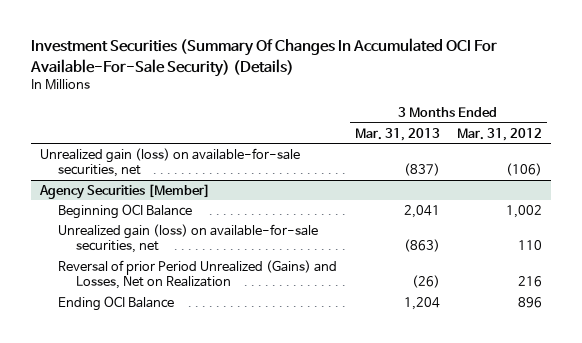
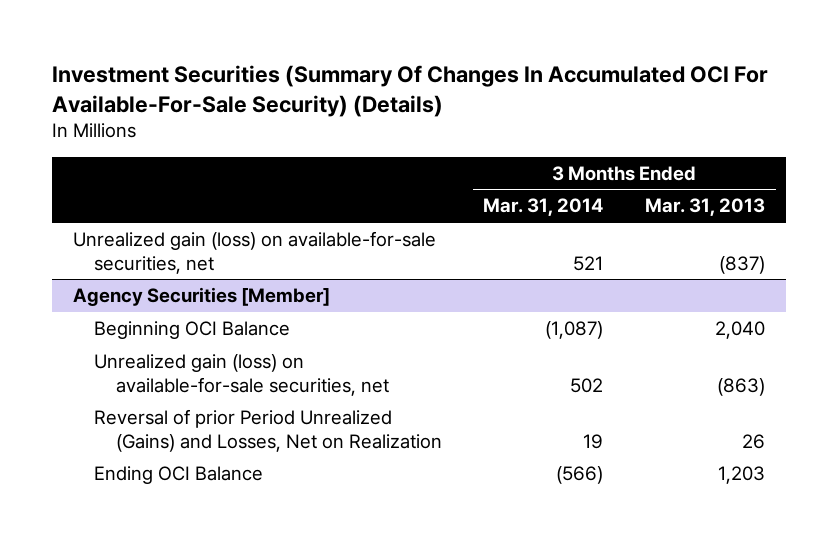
[457,127,543,141] Mar. 31, 2012 -> none
none -> [483,198,604,217] Mar. 31, 2014
[403,204,440,218] 2,041 -> [715,321,766,340] 2,040
[411,275,440,289] (26) -> [742,433,766,449] 26
[403,296,440,310] 1,204 -> [718,466,766,485] 1,203

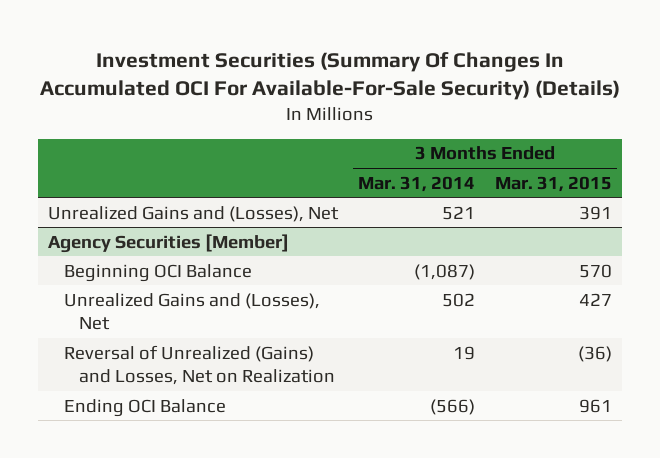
[645,198,766,217] Mar. 31, 2013 -> none
none -> [494,175,612,192] Mar. 31, 2015
[73,231,437,274] Unrealized gain (loss) on available-for-sale securities, net -> [48,205,340,222] Unrealized Gains and (Losses), Net
[94,354,389,396] Unrealized gain (loss) on available-for-sale securities, net -> [63,292,320,331] Unrealized Gains and (Losses), Net
[94,409,442,452] Reversal of prior Period Unrealized (Gains) and Losses, Net on Realization -> [63,344,336,386] Reversal of Unrealized (Gains) and Losses, Net on Realization

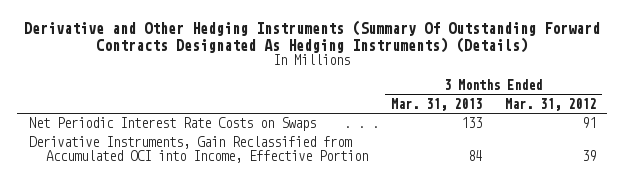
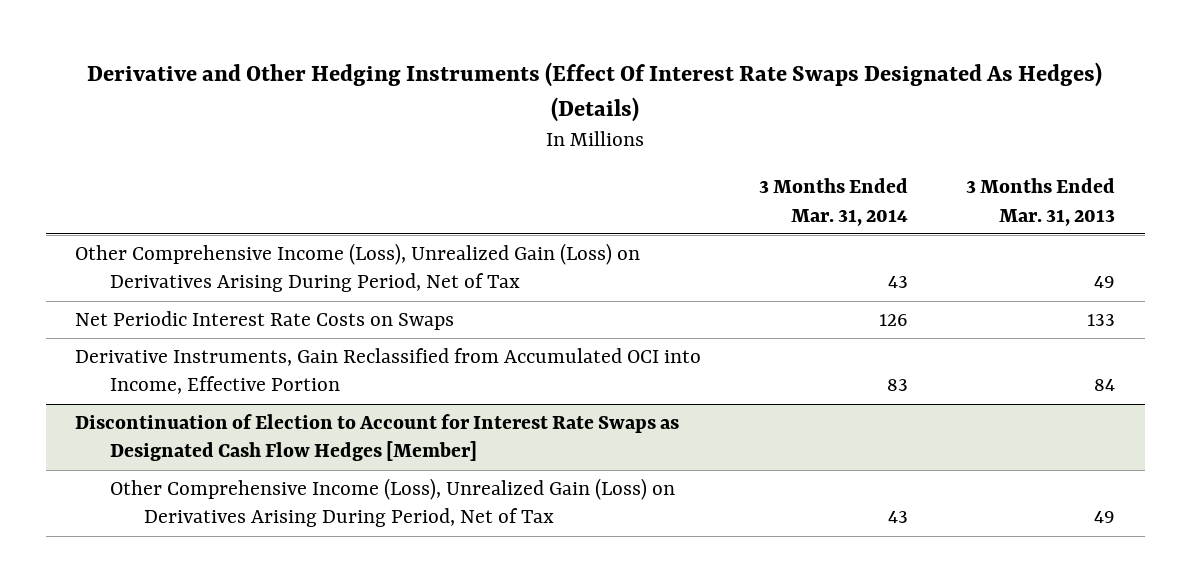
[24,19,601,53] Derivative and Other Hedging Instruments (Summary Of Outstanding Forward Contracts Designated As Hedging Instruments) (Details) -> [87,61,1103,122] Derivative and Other Hedging Instruments (Effect Of Interest Rate Swaps Designated As Hedges) (Details)
[504,97,596,111] Mar. 31, 2012 -> none
none -> [759,178,909,226] 3 Months Ended Mar. 31, 2014
none -> [75,242,641,293] Other Comprehensive Income (Loss), Unrealized Gain (Loss) on Derivatives Arising During Period, Net of Tax
none -> [75,413,680,462] Discontinuation of Election to Account for Interest Rate Swaps as Designated Cash Flow Hedges [Member]
none -> [109,477,675,528] Other Comprehensive Income (Loss), Unrealized Gain (Loss) on Derivatives Arising During Period, Net of Tax

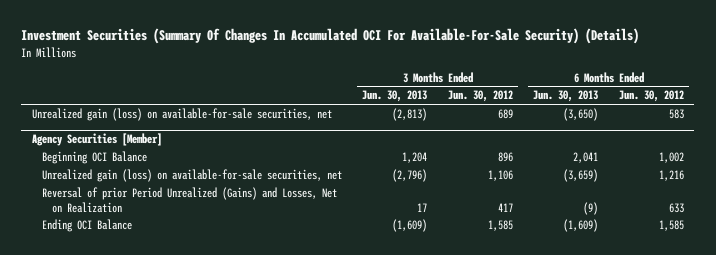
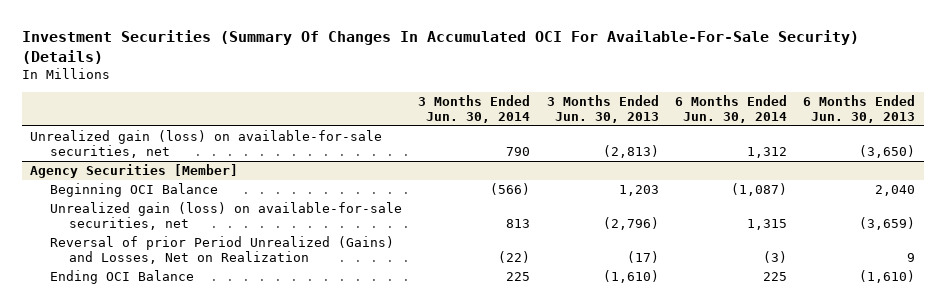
[447,90,513,103] Jun. 30, 2012 -> none
[619,90,685,103] Jun. 30, 2012 -> none
none -> [418,95,531,123] 3 Months Ended Jun. 30, 2014
none -> [675,95,788,123] 6 Months Ended Jun. 30, 2014
[402,152,428,164] 1,204 -> [618,185,659,197] 1,203
[573,152,599,164] 2,041 -> [875,185,916,197] 2,040
[417,202,428,212] 17 -> [626,250,659,263] (17)
[583,201,599,215] (9) -> [907,252,916,262] 9
[392,219,428,233] (1,609) -> [602,270,659,284] (1,610)
[563,219,599,233] (1,609) -> [859,270,916,284] (1,610)

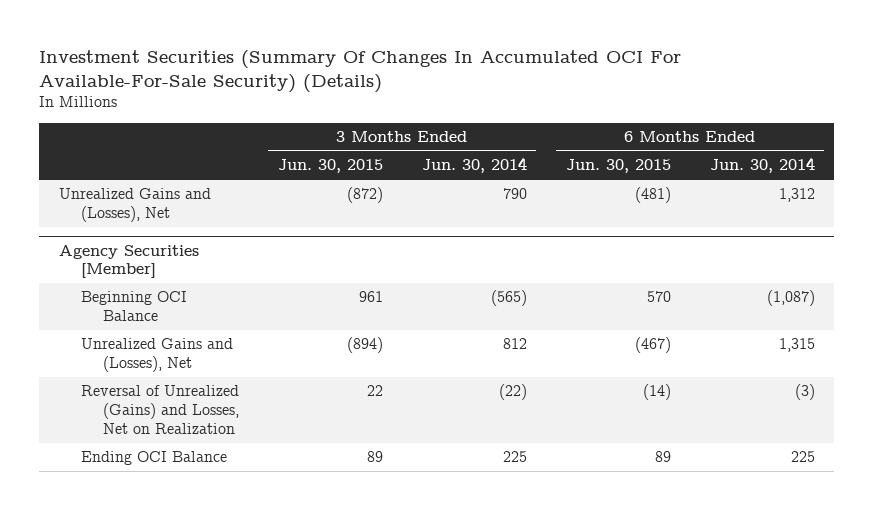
[546,95,659,123] 3 Months Ended Jun. 30, 2013 -> none
[803,95,916,123] 6 Months Ended Jun. 30, 2013 -> none
none -> [277,159,383,174] Jun. 30, 2015
none -> [565,159,671,174] Jun. 30, 2015
[30,130,383,158] Unrealized gain (loss) on available-for-sale securities, net -> [58,188,211,223] Unrealized Gains and (Losses), Net
[490,183,531,196] (566) -> [490,290,527,307] (565)
[49,202,402,230] Unrealized gain (loss) on available-for-sale securities, net -> [80,338,233,373] Unrealized Gains and (Losses), Net
[506,218,531,228] 813 -> [502,338,527,350] 812
[49,236,394,264] Reversal of prior Period Unrealized (Gains) and Losses, Net on Realization -> [80,385,239,434] Reversal of Unrealized (Gains) and Losses, Net on Realization

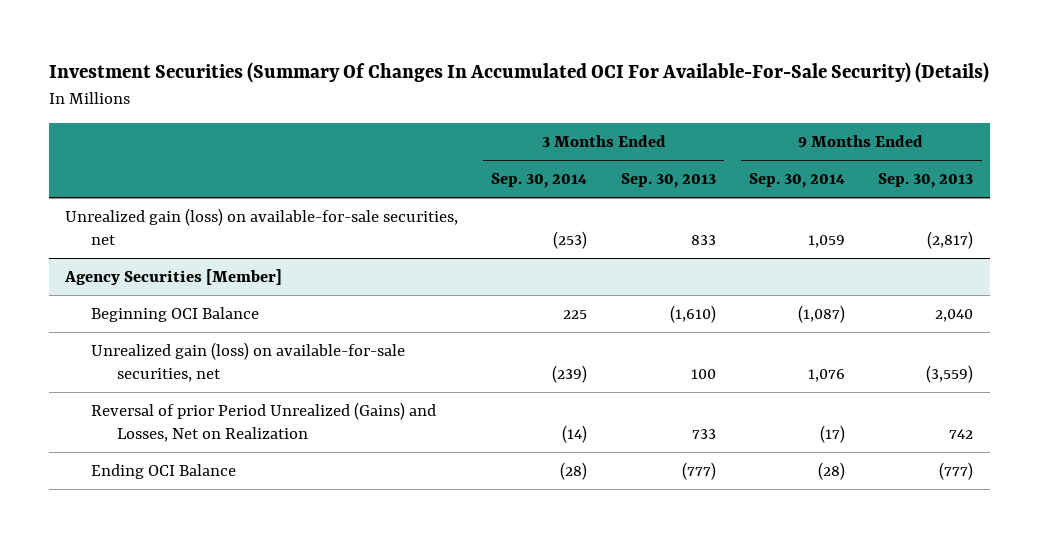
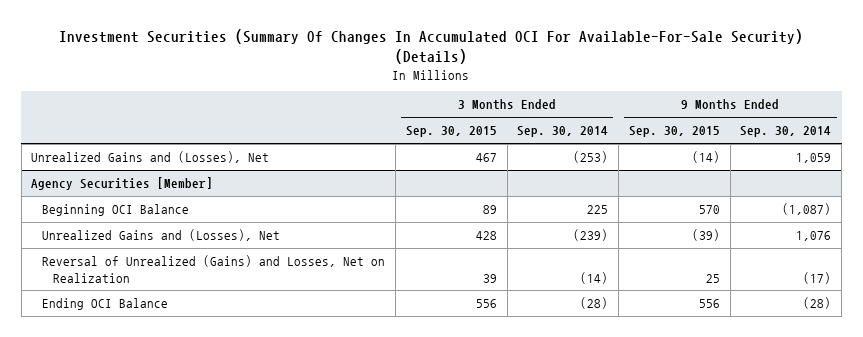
[620,173,716,189] Sep. 30, 2013 -> none
[878,173,974,189] Sep. 30, 2013 -> none
none -> [405,126,497,138] Sep. 30, 2015
none -> [628,126,720,138] Sep. 30, 2015
[65,208,459,245] Unrealized gain (loss) on available-for-sale securities, net -> [31,151,270,164] Unrealized Gains and (Losses), Net
[91,342,406,382] Unrealized gain (loss) on available-for-sale securities, net -> [42,229,281,242] Unrealized Gains and (Losses), Net
[91,402,437,442] Reversal of prior Period Unrealized (Gains) and Losses, Net on Realization -> [42,255,386,283] Reversal of Unrealized (Gains) and Losses, Net on Realization

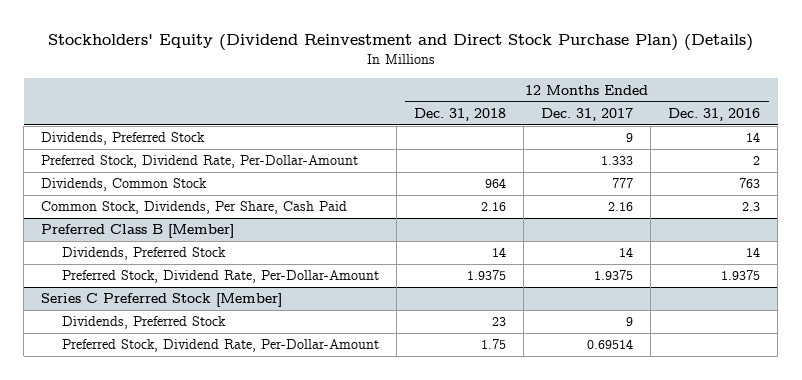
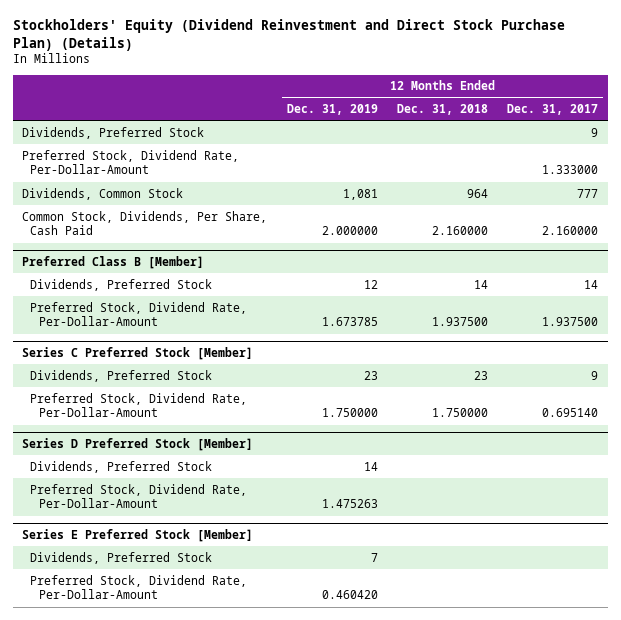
[668,108,761,122] Dec. 31, 2016 -> none
none -> [286,103,378,115] Dec. 31, 2019
[601,156,634,166] 1.333 -> [542,165,599,175] 1.333000
[480,202,506,212] 2.16 -> [432,226,489,236] 2.160000
[608,202,634,212] 2.16 -> [542,226,599,236] 2.160000
[466,270,506,281] 1.9375 -> [432,317,489,327] 1.937500
[594,270,634,281] 1.9375 -> [542,317,599,327] 1.937500
[480,339,506,350] 1.75 -> [432,408,489,418] 1.750000
[587,339,634,350] 0.69514 -> [542,408,599,418] 0.695140
none -> [22,437,254,451] Series D Preferred Stock [Member]
none -> [30,460,213,473] Dividends, Preferred Stock
none -> [30,483,248,509] Preferred Stock, Dividend Rate, Per-Dollar-Amount
none -> [22,528,254,542] Series E Preferred Stock [Member]
none -> [30,551,213,564] Dividends, Preferred Stock
none -> [30,574,248,600] Preferred Stock, Dividend Rate, Per-Dollar-Amount

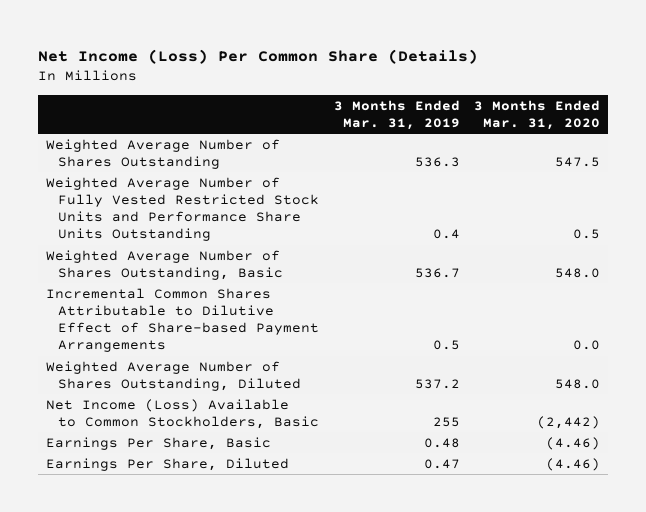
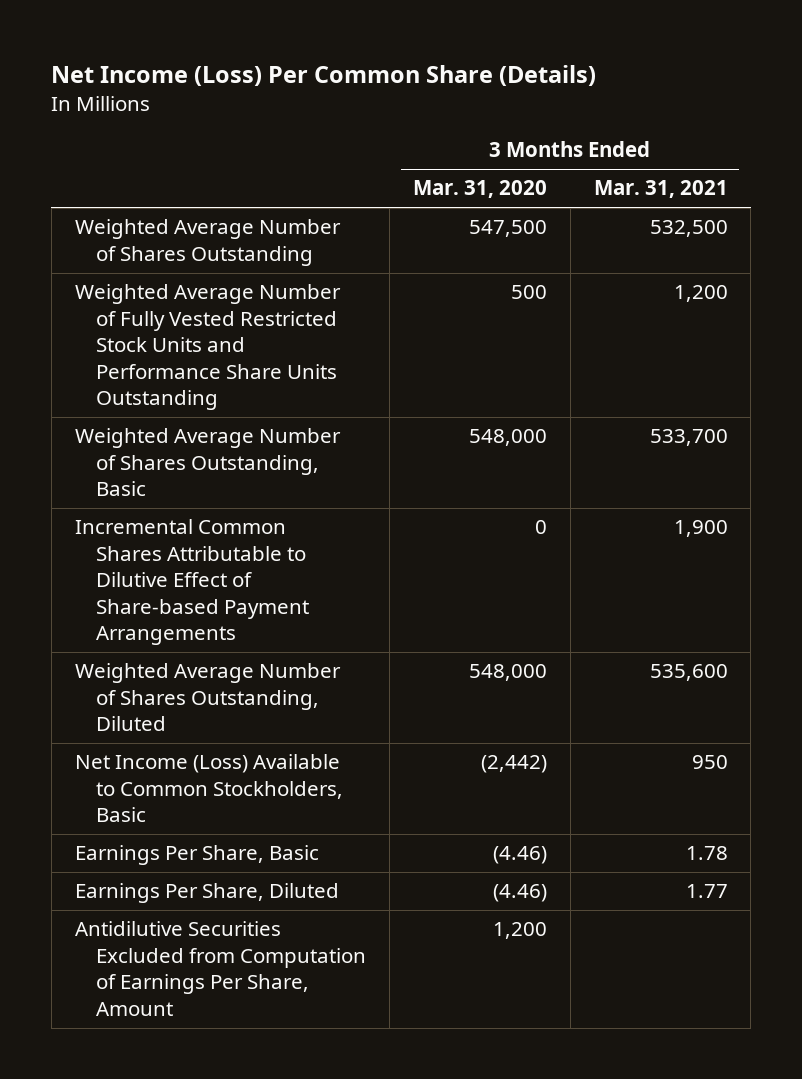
[333,99,460,130] 3 Months Ended Mar. 31, 2019 -> none
none -> [593,180,728,199] Mar. 31, 2021
[555,157,601,168] 547.5 -> [468,220,547,238] 547,500
[573,229,601,240] 0.5 -> [510,285,547,300] 500
[555,268,601,279] 548.0 -> [468,429,547,447] 548,000
[573,340,601,351] 0.0 -> [534,520,547,535] 0
[555,379,601,390] 548.0 -> [468,664,547,682] 548,000
none -> [74,921,367,1016] Antidilutive Securities Excluded from Computation of Earnings Per Share, Amount

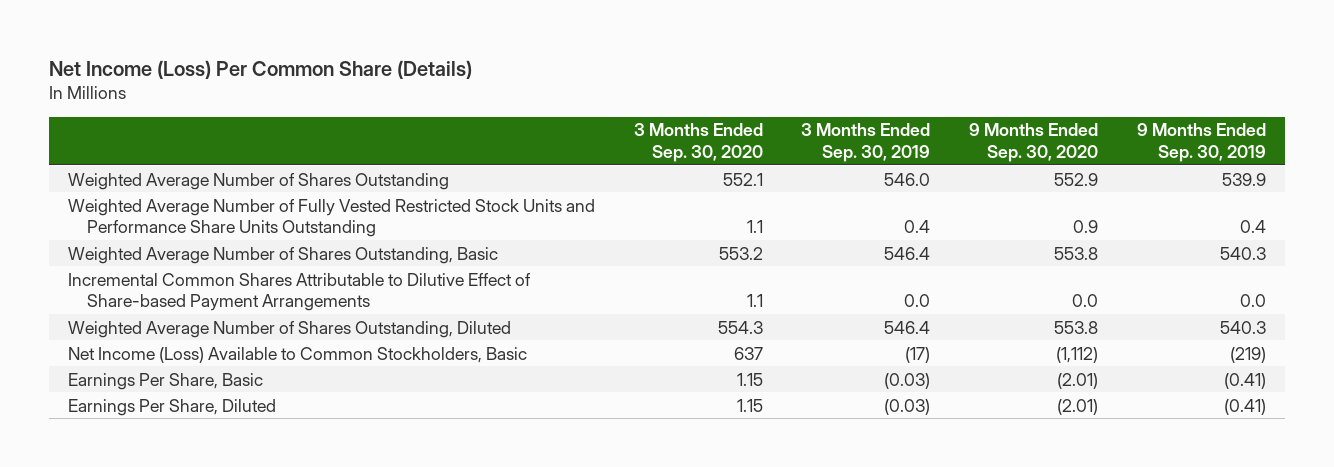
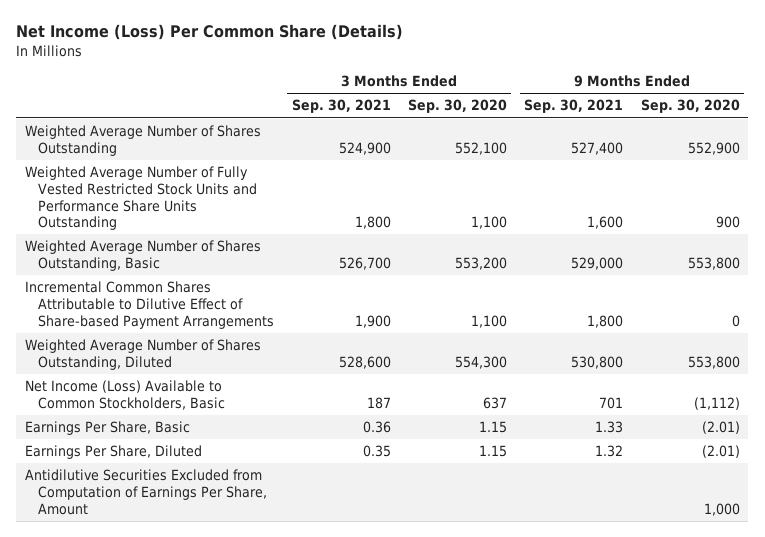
[801,123,931,162] 3 Months Ended Sep. 30, 2019 -> none
[1136,123,1266,162] 9 Months Ended Sep. 30, 2019 -> none
none -> [291,99,391,114] Sep. 30, 2021
none -> [524,99,624,114] Sep. 30, 2021
[722,172,763,186] 552.1 -> [454,141,507,155] 552,100
[1053,172,1098,186] 552.9 -> [687,141,740,155] 552,900
[746,220,763,234] 1.1 -> [470,216,507,230] 1,100
[1072,220,1098,234] 0.9 -> [715,216,740,229] 900
[718,246,763,260] 553.2 -> [454,256,507,270] 553,200
[1053,246,1098,260] 553.8 -> [687,256,740,270] 553,800
[746,294,763,308] 1.1 -> [470,314,507,328] 1,100
[1071,294,1098,308] 0.0 -> [731,314,740,327] 0
[717,320,763,334] 554.3 -> [454,355,507,369] 554,300
[1053,320,1098,334] 553.8 -> [687,355,740,369] 553,800
none -> [25,469,268,515] Antidilutive Securities Excluded from Computation of Earnings Per Share, Amount

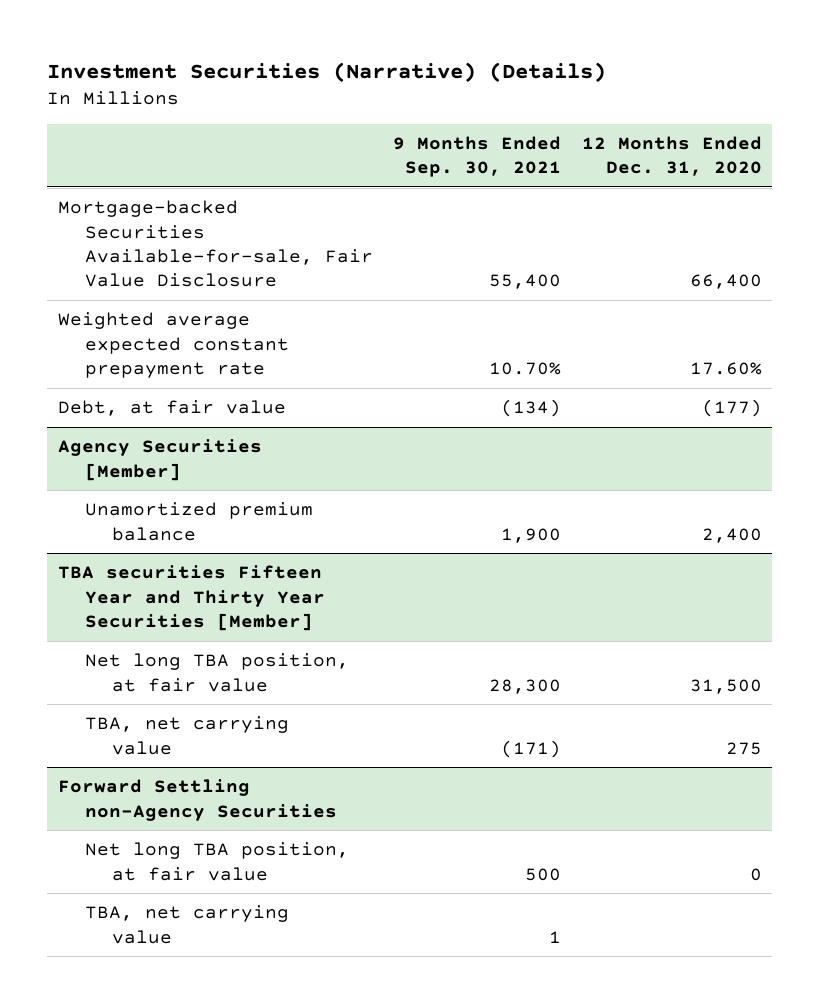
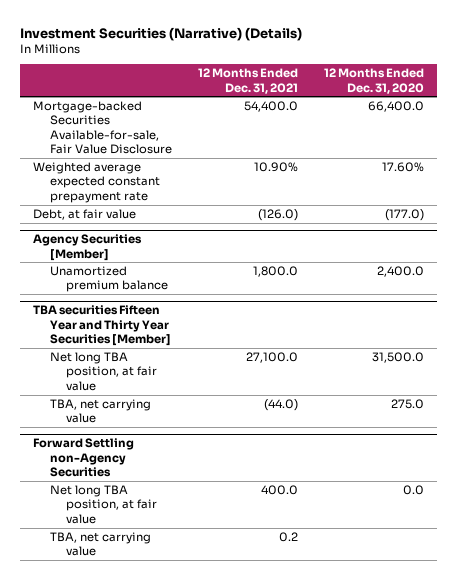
[393,135,562,178] 9 Months Ended Sep. 30, 2021 -> none
none -> [198,68,299,94] 12 Months Ended Dec. 31, 2021
[689,274,762,290] 66,400 -> [368,100,425,112] 66,400.0
[701,399,762,418] (177) -> [385,208,425,221] (177.0)
[701,527,762,543] 2,400 -> [377,265,425,277] 2,400.0
[689,678,762,694] 31,500 -> [372,351,425,363] 31,500.0
[725,741,762,755] 275 -> [391,398,425,409] 275.0
[749,867,762,881] 0 -> [403,484,425,495] 0.0

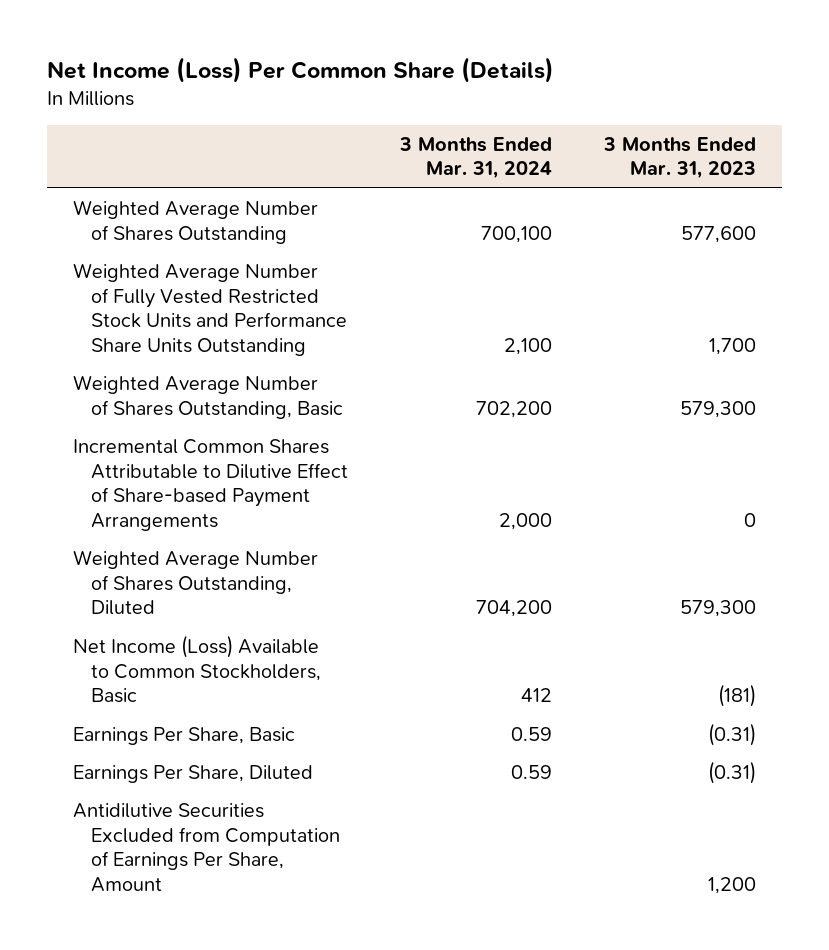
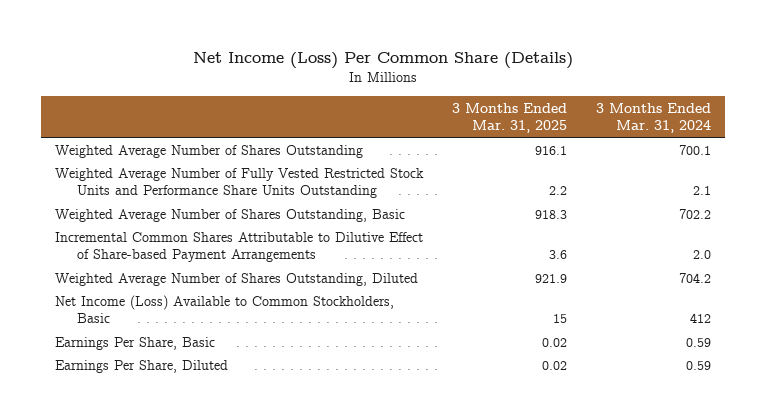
[603,136,757,180] 3 Months Ended Mar. 31, 2023 -> none
none -> [452,102,568,134] 3 Months Ended Mar. 31, 2025
[481,225,553,243] 700,100 -> [678,144,711,155] 700.1
[504,337,553,355] 2,100 -> [692,185,711,195] 2.1
[476,400,553,418] 702,200 -> [678,208,711,219] 702.2
[499,512,553,530] 2,000 -> [692,249,711,259] 2.0
[476,600,553,618] 704,200 -> [678,272,711,283] 704.2
[72,802,340,892] Antidilutive Securities Excluded from Computation of Earnings Per Share, Amount -> none

